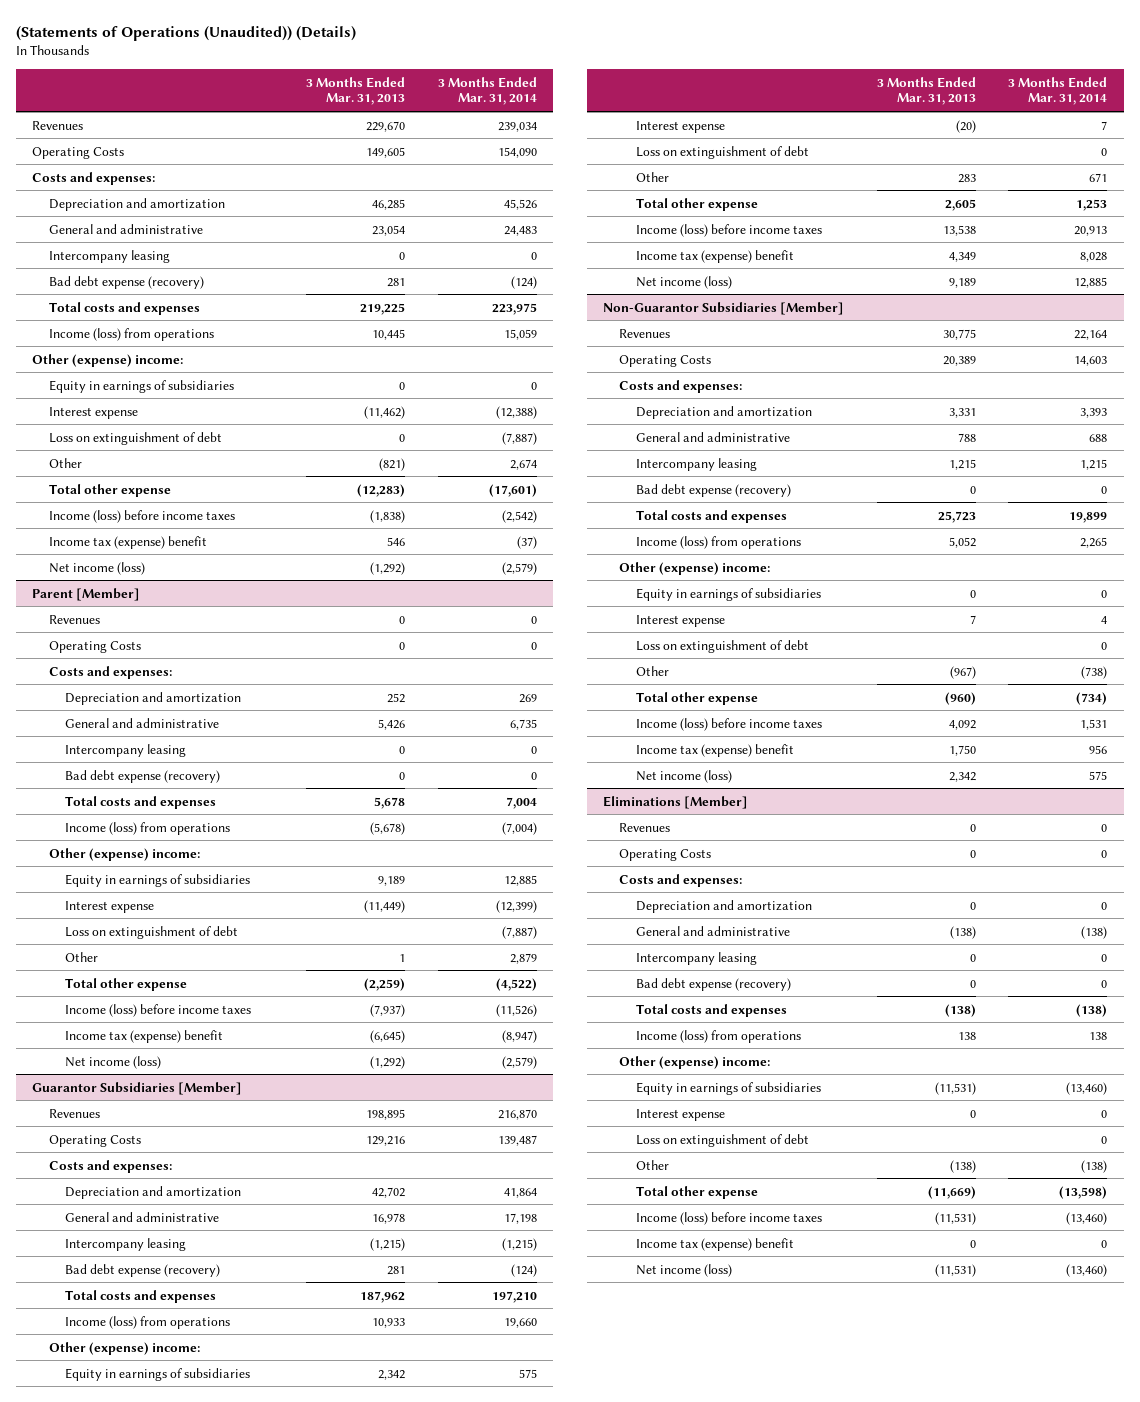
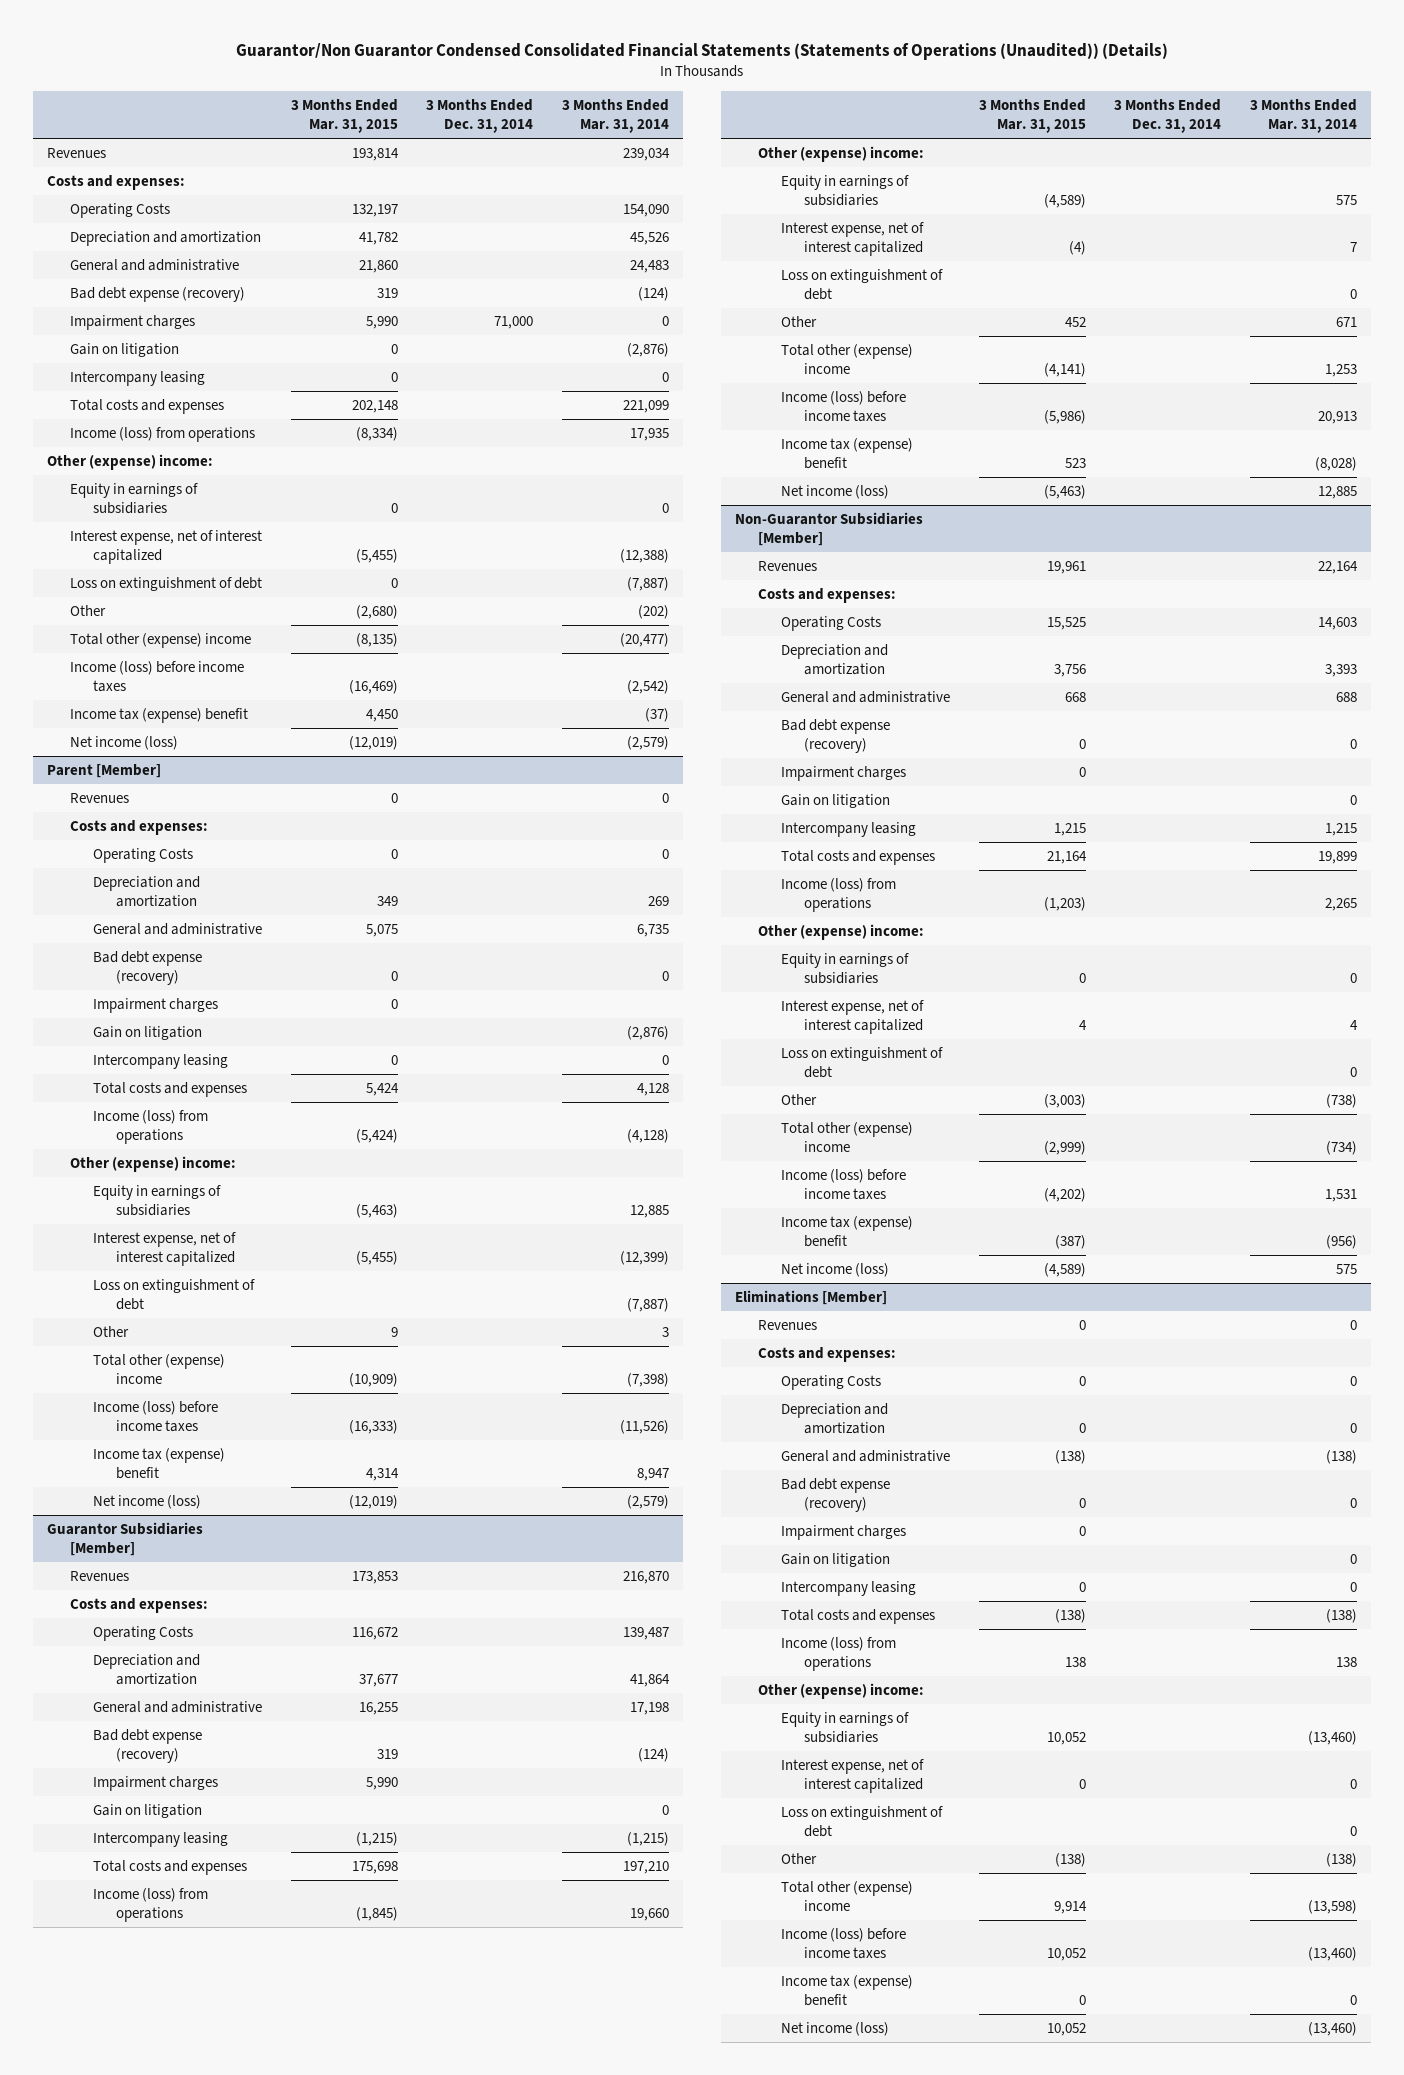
[16,26,357,42] (Statements of Operations (Unaudited)) (Details) -> [236,42,1169,60] Guarantor/Non Guarantor Condensed Consolidated Financial Statements (Statements of Operations (Unaudited)) (Details)
[305,76,405,106] 3 Months Ended Mar. 31, 2013 -> none
none -> [290,98,398,133] 3 Months Ended Mar. 31, 2015
none -> [426,98,534,133] 3 Months Ended Dec. 31, 2014
[32,146,125,159] Operating Costs -> [69,203,170,219] Operating Costs
none -> [69,315,195,331] Impairment charges
none -> [69,343,179,358] Gain on litigation
[48,249,170,263] Intercompany leasing -> [69,371,205,387] Intercompany leasing
[491,302,537,315] 223,975 -> [622,400,669,414] 221,099
[503,328,537,340] 15,059 -> [629,428,669,442] 17,935
[48,406,138,419] Interest expense -> [69,530,262,565] Interest expense, net of interest capitalized
[509,458,537,470] 2,674 -> [637,605,669,620] (202)
[48,483,171,497] Total other expense -> [69,633,251,649] Total other (expense) income
[488,483,537,497] (17,601) -> [619,633,669,648] (20,477)
[48,640,141,653] Operating Costs -> [92,848,193,864] Operating Costs
none -> [92,998,218,1014] Impairment charges
none -> [92,1026,202,1041] Gain on litigation
[64,743,186,757] Intercompany leasing -> [92,1054,228,1070] Intercompany leasing
[505,796,537,809] 7,004 -> [636,1083,669,1097] 4,128
[501,821,537,835] (7,004) -> [626,1129,669,1144] (4,128)
[64,900,154,913] Interest expense -> [92,1232,236,1267] Interest expense, net of interest capitalized
[509,952,537,964] 2,879 -> [661,1327,669,1338] 3
[64,977,187,991] Total other expense -> [92,1354,225,1385] Total other (expense) income
[495,977,537,991] (4,522) -> [626,1373,669,1388] (7,398)
[501,1029,537,1043] (8,947) -> [636,1468,669,1482] 8,947
[48,1134,141,1147] Operating Costs -> [92,1626,193,1642] Operating Costs
none -> [92,1776,218,1792] Impairment charges
none -> [92,1804,202,1819] Gain on litigation
[64,1237,186,1251] Intercompany leasing -> [92,1832,228,1848] Intercompany leasing
[635,120,725,133] Interest expense -> [780,222,924,257] Interest expense, net of interest capitalized
[635,197,758,211] Total other expense -> [780,344,913,375] Total other (expense) income
[1080,251,1108,262] 8,028 -> [1315,457,1358,472] (8,028)
[619,354,712,367] Operating Costs -> [780,616,881,632] Operating Costs
none -> [780,766,906,782] Impairment charges
none -> [780,794,890,809] Gain on litigation
[635,457,757,471] Intercompany leasing -> [780,822,916,838] Intercompany leasing
[635,614,725,627] Interest expense -> [780,1000,924,1035] Interest expense, net of interest capitalized
[635,691,758,705] Total other expense -> [780,1122,913,1153] Total other (expense) income
[1089,744,1108,754] 956 -> [1326,1235,1358,1250] (956)
[619,848,712,861] Operating Costs -> [780,1375,881,1391] Operating Costs
none -> [780,1525,906,1541] Impairment charges
none -> [780,1553,890,1568] Gain on litigation
[635,951,757,965] Intercompany leasing -> [780,1581,916,1597] Intercompany leasing
[635,1108,725,1121] Interest expense -> [780,1759,924,1794] Interest expense, net of interest capitalized
[635,1185,758,1199] Total other expense -> [780,1881,913,1912] Total other (expense) income

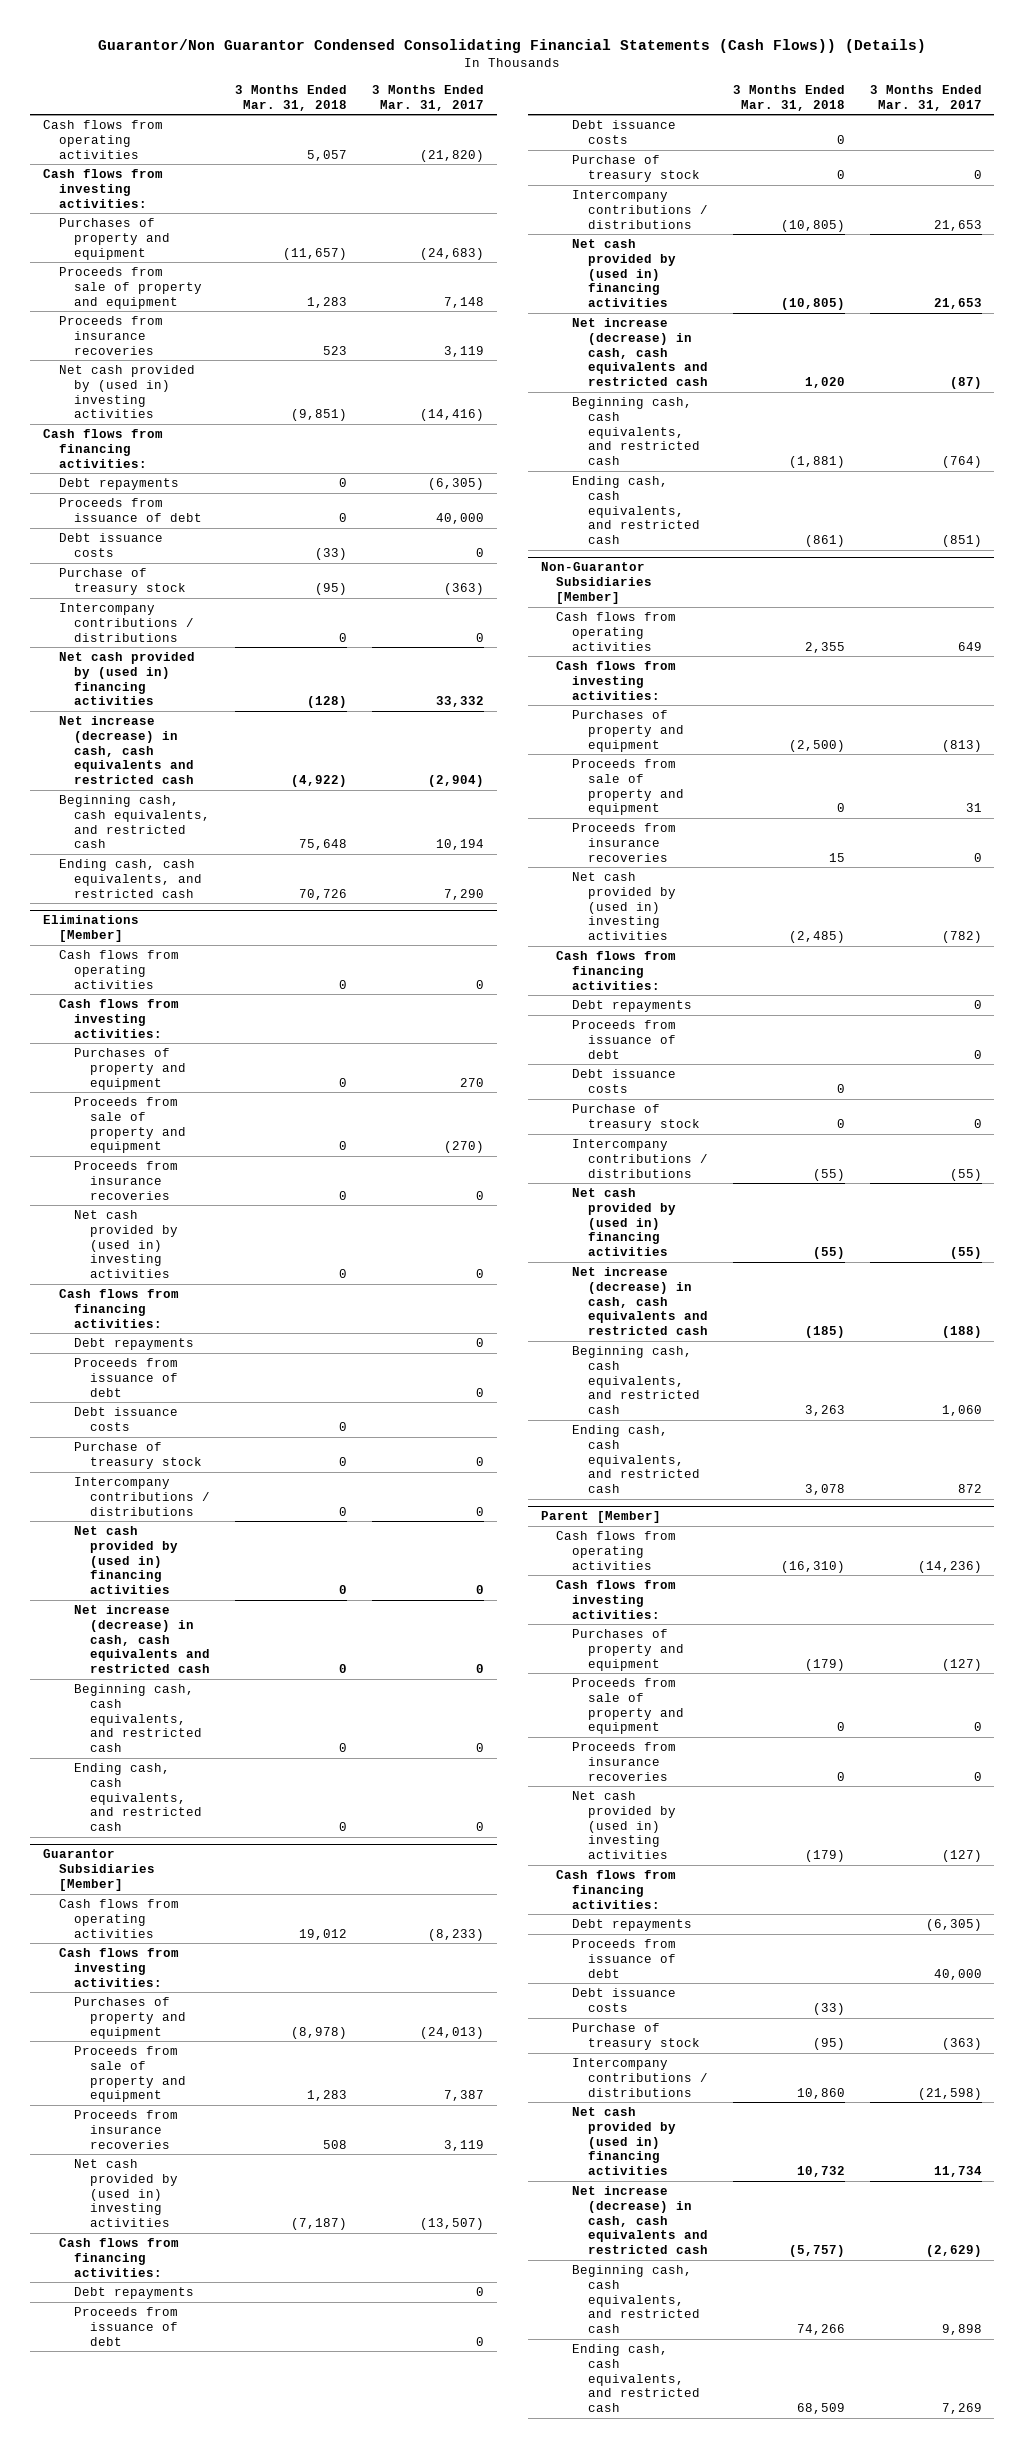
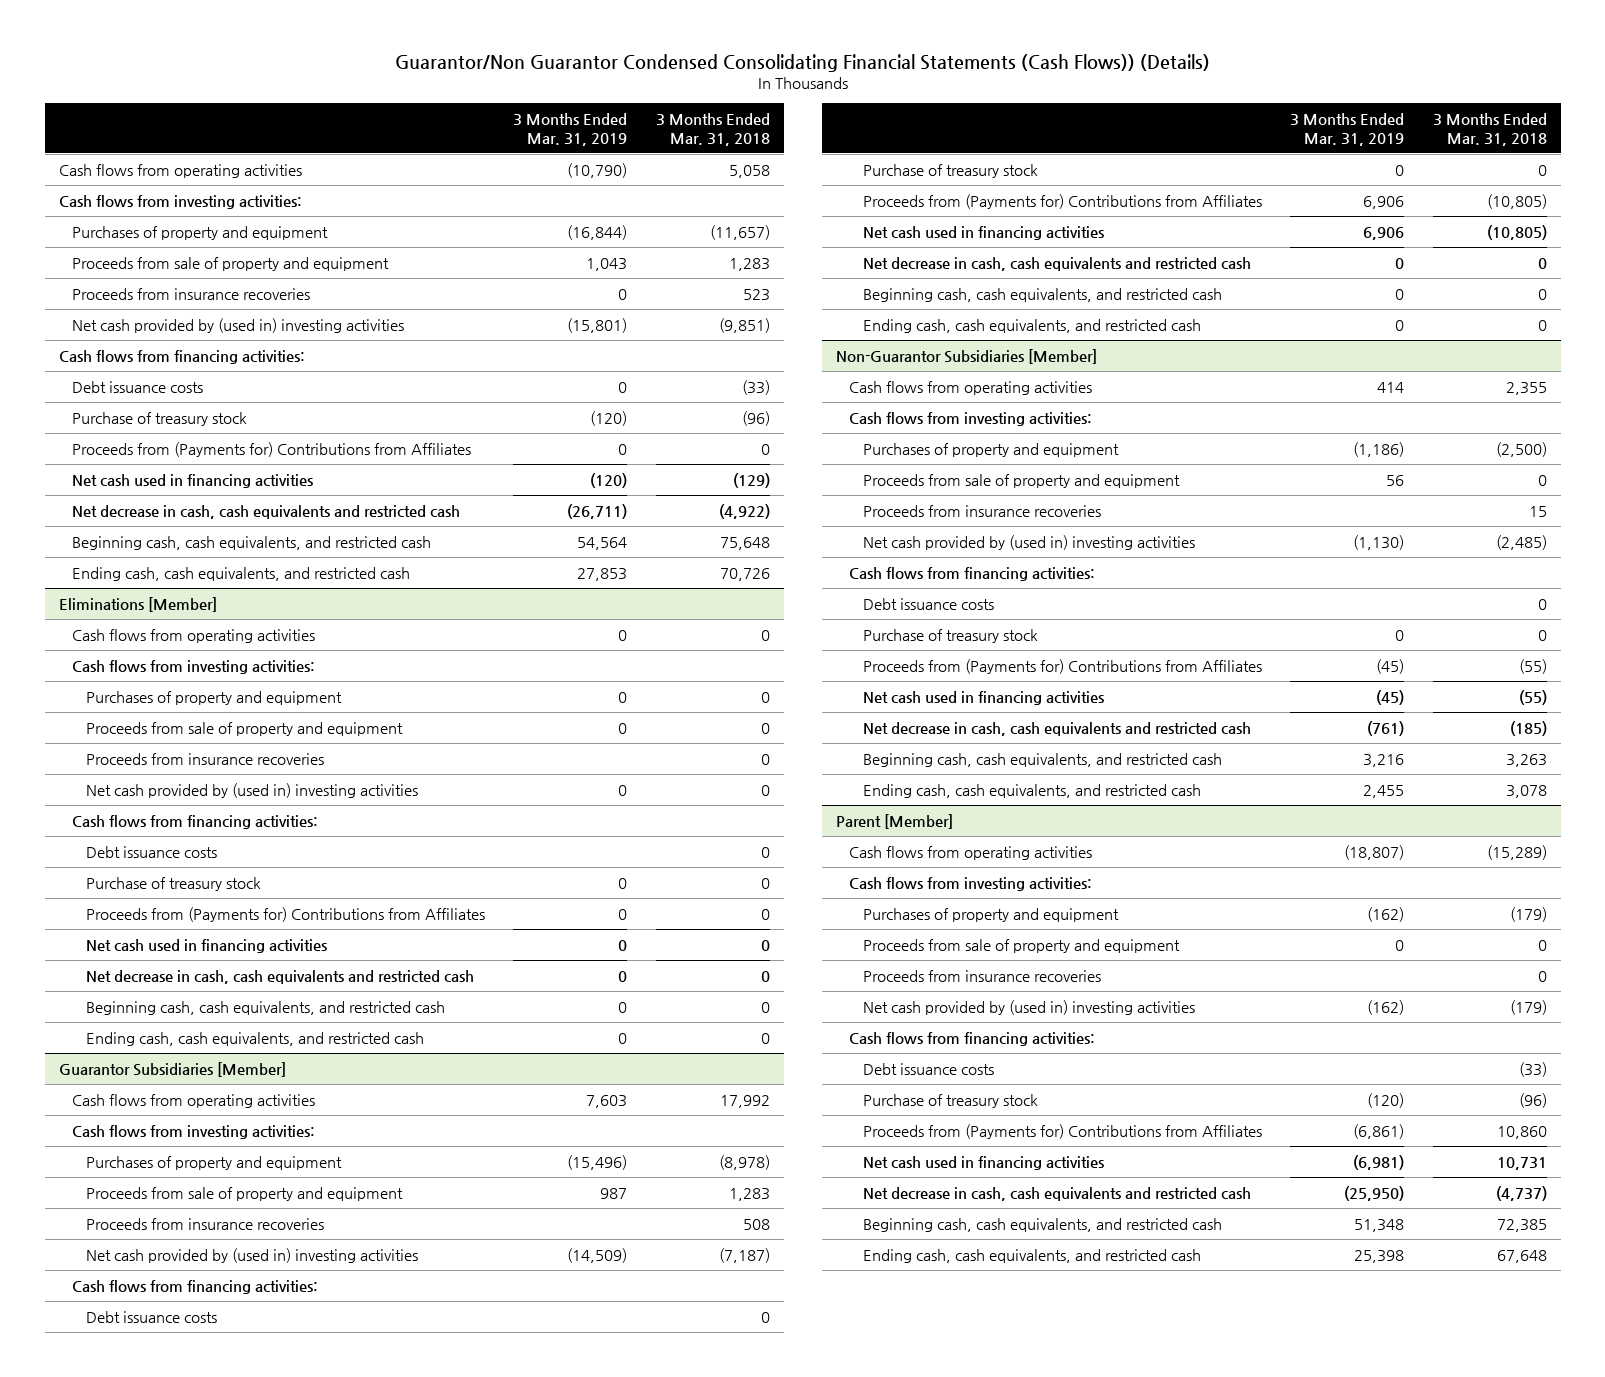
[372,84,485,111] 3 Months Ended Mar. 31, 2017 -> none
none -> [513,112,628,146] 3 Months Ended Mar. 31, 2019
[307,149,348,161] 5,057 -> [728,164,770,178] 5,058
[58,478,179,491] Debt repayments -> none
[58,498,203,522] Proceeds from issuance of debt -> none
[58,603,195,642] Intercompany contributions / distributions -> none
[315,582,348,595] (95) -> [741,410,770,426] (96)
none -> [72,441,472,457] Proceeds from (Payments for) Contributions from Affiliates
[58,652,195,706] Net cash provided by (used in) financing activities -> [72,473,314,488] Net cash used in financing activities
[307,696,348,709] (128) -> [732,472,770,488] (129)
[58,716,195,785] Net increase (decrease) in cash, cash equivalents and restricted cash -> [72,504,461,519] Net decrease in cash, cash equivalents and restricted cash
[74,1338,195,1351] Debt repayments -> none
[74,1358,179,1397] Proceeds from issuance of debt -> none
[74,1477,211,1516] Intercompany contributions / distributions -> none
none -> [85,906,485,922] Proceeds from (Payments for) Contributions from Affiliates
[74,1526,179,1595] Net cash provided by (used in) financing activities -> [85,938,327,953] Net cash used in financing activities
[74,1605,211,1674] Net increase (decrease) in cash, cash equivalents and restricted cash -> [85,969,474,984] Net decrease in cash, cash equivalents and restricted cash
[299,1928,348,1940] 19,012 -> [719,1094,770,1108] 17,992
[74,2287,195,2300] Debt repayments -> none
[74,2307,179,2346] Proceeds from issuance of debt -> none
[572,190,708,229] Intercompany contributions / distributions -> [862,193,1262,209] Proceeds from (Payments for) Contributions from Affiliates
[572,239,676,308] Net cash provided by (used in) financing activities -> [862,225,1104,240] Net cash used in financing activities
[572,318,708,387] Net increase (decrease) in cash, cash equivalents and restricted cash -> [862,256,1251,271] Net decrease in cash, cash equivalents and restricted cash
[805,377,846,389] 1,020 -> [1537,257,1547,269] 0
[789,456,846,469] (1,881) -> [1537,288,1547,300] 0
[805,535,846,548] (861) -> [1537,319,1547,331] 0
[572,1000,693,1013] Debt repayments -> none
[572,1020,677,1059] Proceeds from issuance of debt -> none
[572,1139,708,1178] Intercompany contributions / distributions -> none
none -> [862,658,1262,674] Proceeds from (Payments for) Contributions from Affiliates
[572,1188,676,1257] Net cash provided by (used in) financing activities -> [862,690,1104,705] Net cash used in financing activities
[572,1267,708,1336] Net increase (decrease) in cash, cash equivalents and restricted cash -> [862,721,1251,736] Net decrease in cash, cash equivalents and restricted cash
[781,1560,846,1573] (16,310) -> [1486,844,1547,860] (15,289)
[572,1919,693,1932] Debt repayments -> none
[572,1939,677,1978] Proceeds from issuance of debt -> none
[813,2037,846,2050] (95) -> [1518,1092,1547,1108] (96)
[572,2058,708,2097] Intercompany contributions / distributions -> [862,1123,1262,1139] Proceeds from (Payments for) Contributions from Affiliates
[572,2107,676,2176] Net cash provided by (used in) financing activities -> [862,1155,1104,1170] Net cash used in financing activities
[797,2166,846,2178] 10,732 -> [1496,1156,1547,1170] 10,731
[572,2186,708,2255] Net increase (decrease) in cash, cash equivalents and restricted cash -> [862,1186,1251,1201] Net decrease in cash, cash equivalents and restricted cash
[789,2245,846,2258] (5,757) -> [1495,1185,1547,1201] (4,737)
[797,2324,846,2336] 74,266 -> [1496,1218,1547,1232] 72,385
[797,2403,846,2415] 68,509 -> [1496,1249,1547,1263] 67,648

